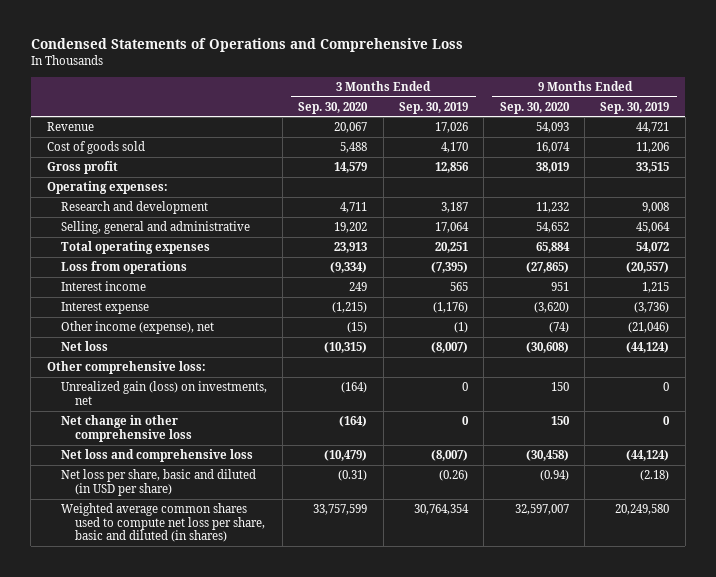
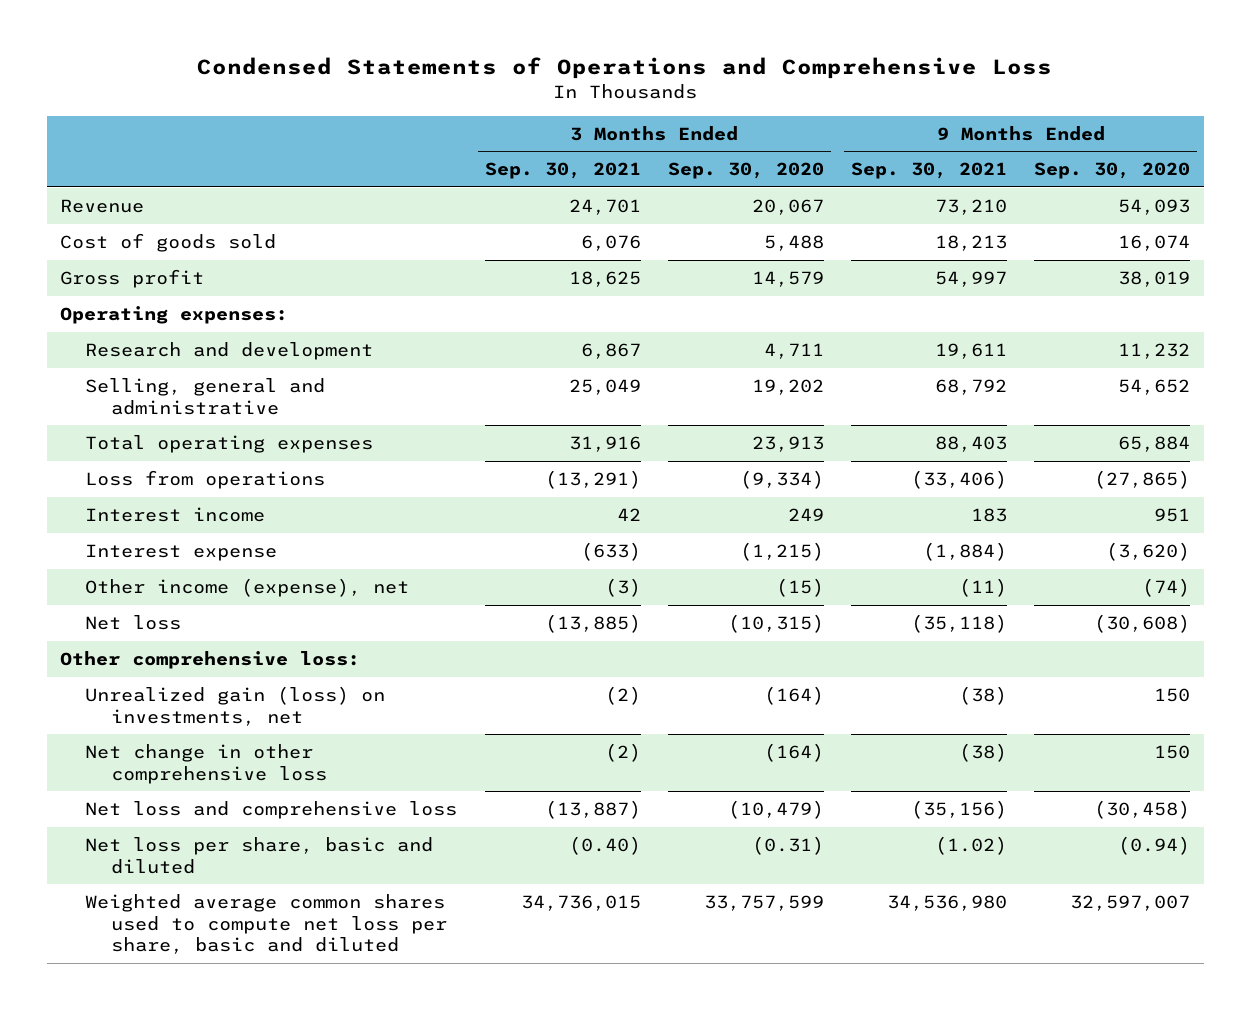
[399,101,469,114] Sep. 30, 2019 -> none
[600,101,670,114] Sep. 30, 2019 -> none
none -> [484,162,641,180] Sep. 30, 2021
none -> [851,162,1008,180] Sep. 30, 2021
[60,469,256,496] Net loss per share, basic and diluted (in USD per share) -> [85,837,434,874] Net loss per share, basic and diluted
[60,503,265,543] Weighted average common shares used to compute net loss per share, basic and diluted (in shares) -> [85,894,447,955] Weighted average common shares used to compute net loss per share, basic and diluted

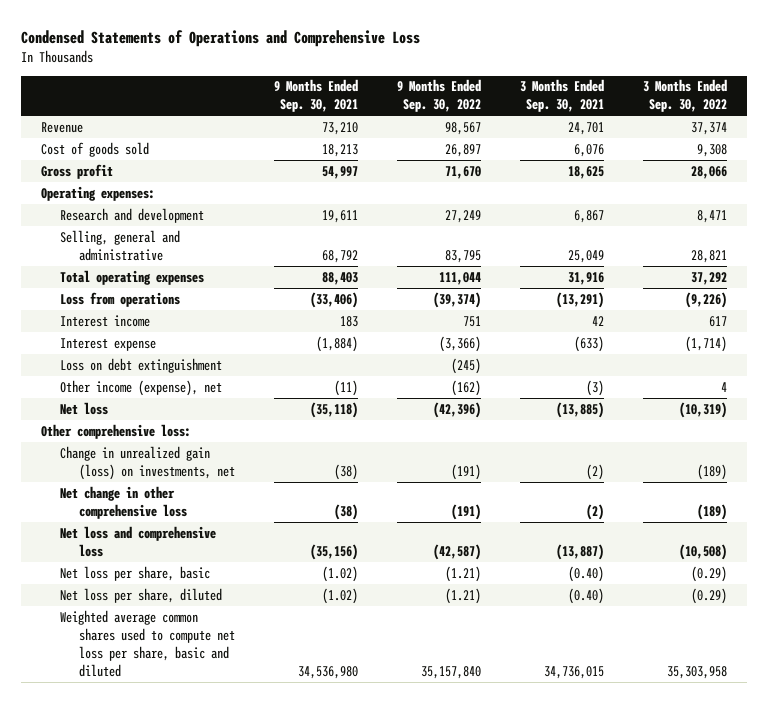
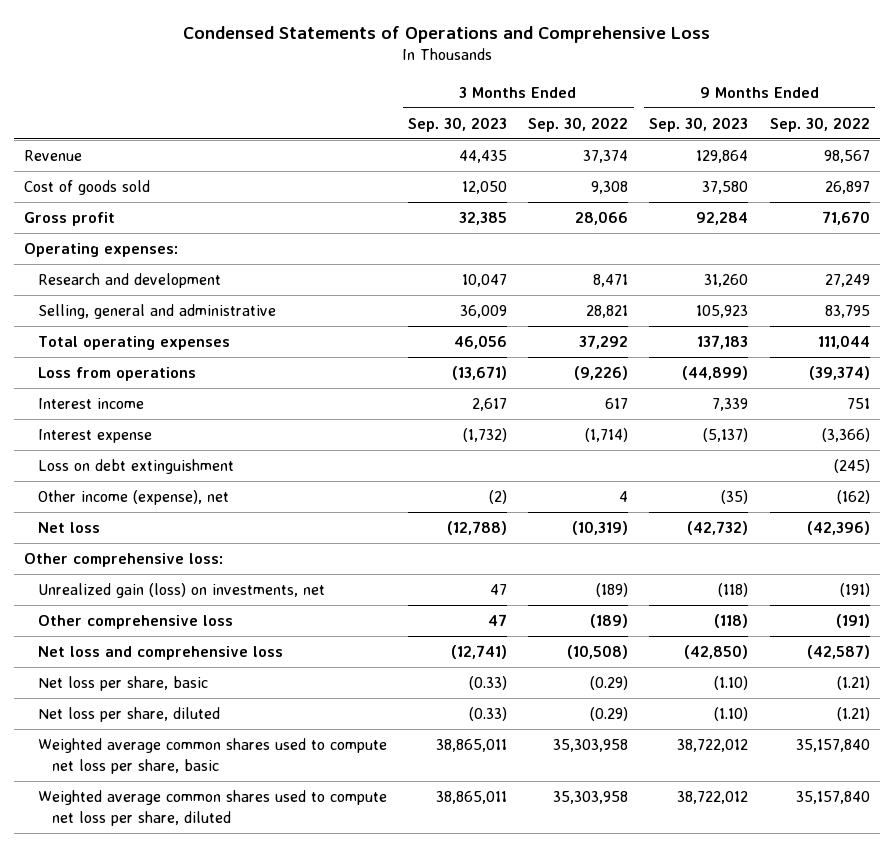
[273,79,358,113] 9 Months Ended Sep. 30, 2021 -> none
[520,79,605,113] 3 Months Ended Sep. 30, 2021 -> none
none -> [408,116,508,132] Sep. 30, 2023
none -> [649,116,749,132] Sep. 30, 2023
[59,445,235,480] Change in unrealized gain (loss) on investments, net -> [37,583,325,599] Unrealized gain (loss) on investments, net
[59,485,187,519] Net change in other comprehensive loss -> [37,615,233,630] Other comprehensive loss
[59,609,235,677] Weighted average common shares used to compute net loss per share, basic and diluted -> [37,738,387,774] Weighted average common shares used to compute net loss per share, basic
none -> [37,790,387,826] Weighted average common shares used to compute net loss per share, diluted

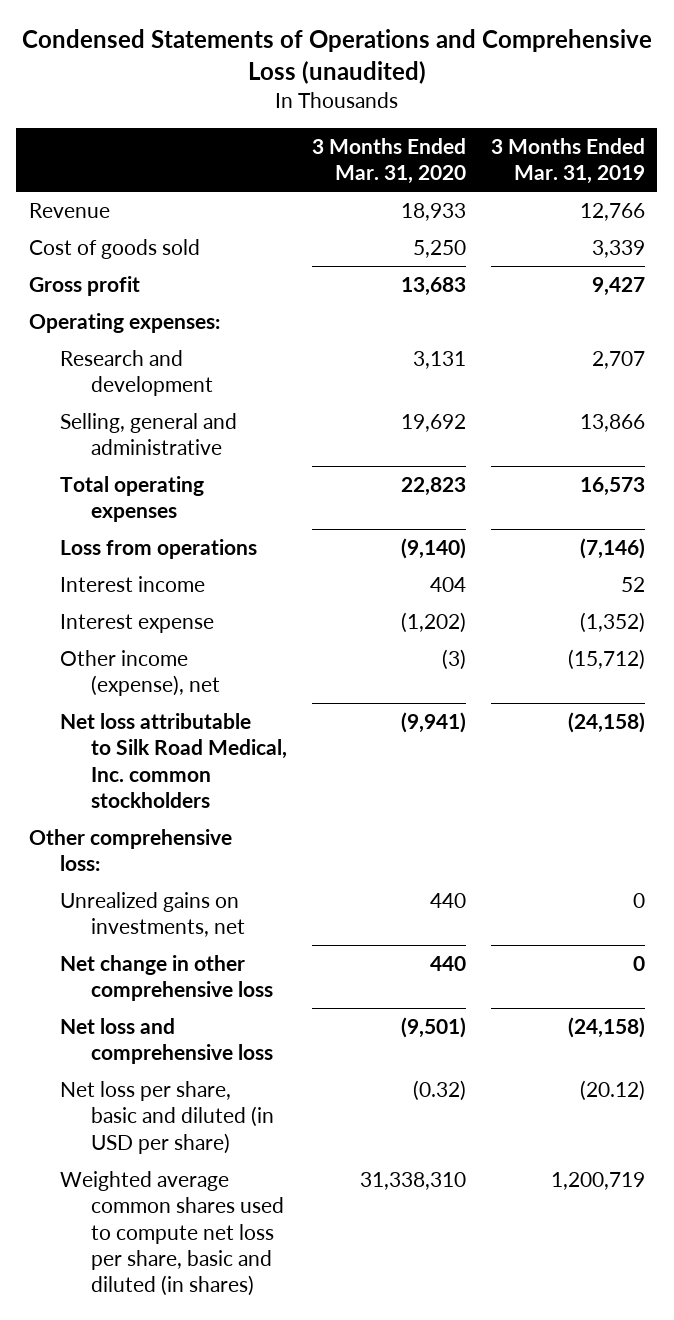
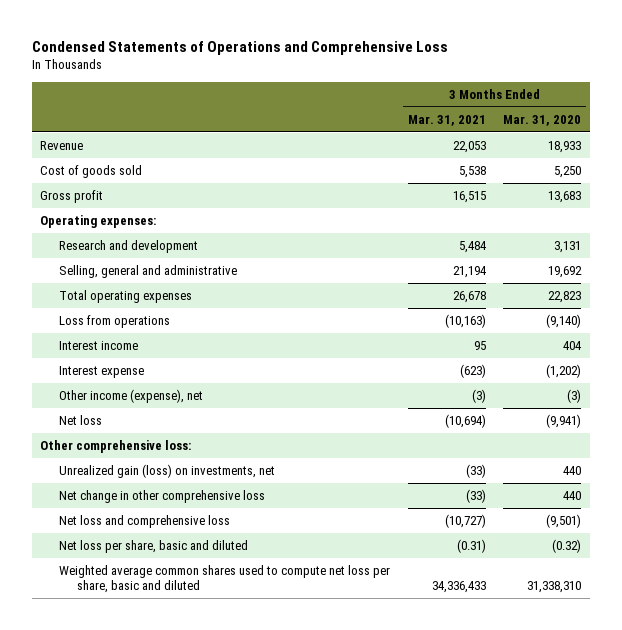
[21,29,652,84] Condensed Statements of Operations and Comprehensive Loss (unaudited) -> [31,40,448,55] Condensed Statements of Operations and Comprehensive Loss
[490,137,645,185] 3 Months Ended Mar. 31, 2019 -> none
none -> [407,114,486,126] Mar. 31, 2021
[59,712,287,808] Net loss attributable to Silk Road Medical, Inc. common stockholders -> [58,415,102,426] Net loss
[59,891,245,938] Unrealized gains on investments, net -> [58,464,275,479] Unrealized gain (loss) on investments, net
[59,1080,274,1154] Net loss per share, basic and diluted (in USD per share) -> [58,540,248,554] Net loss per share, basic and diluted
[59,1170,284,1297] Weighted average common shares used to compute net loss per share, basic and diluted (in shares) -> [58,565,390,594] Weighted average common shares used to compute net loss per share, basic and diluted

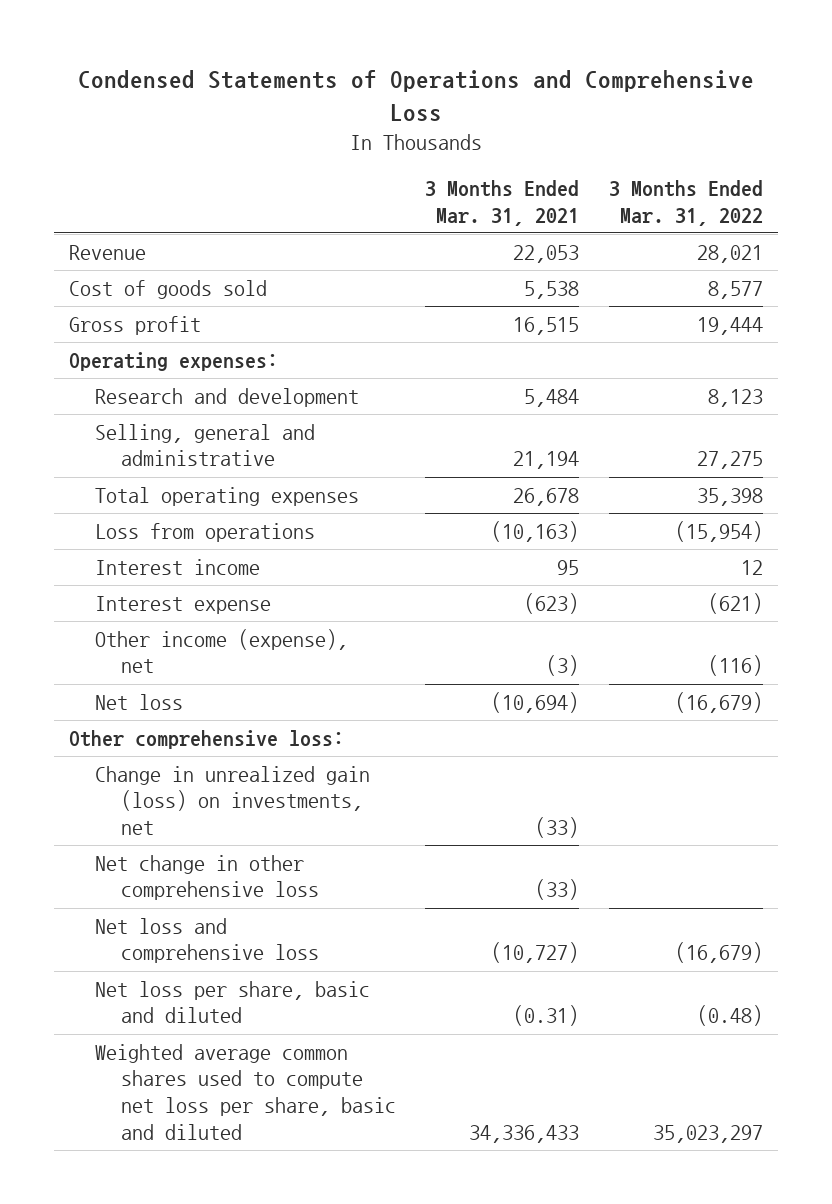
[503,114,582,126] Mar. 31, 2020 -> none
none -> [608,180,763,226] 3 Months Ended Mar. 31, 2022
[58,464,275,479] Unrealized gain (loss) on investments, net -> [95,765,371,836] Change in unrealized gain (loss) on investments, net

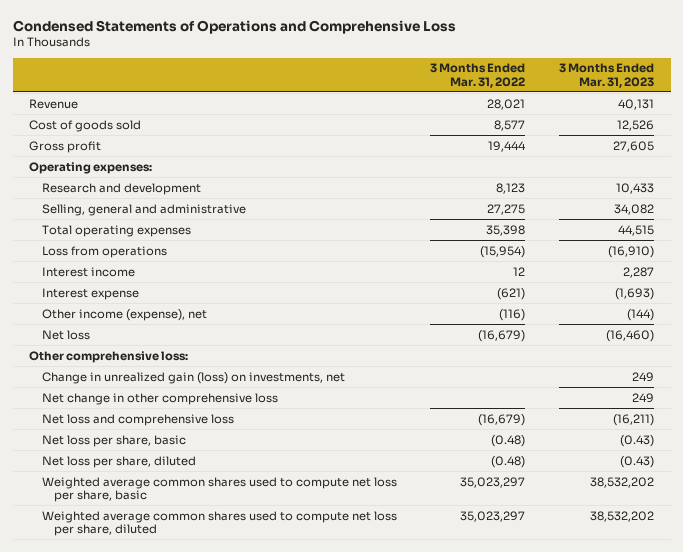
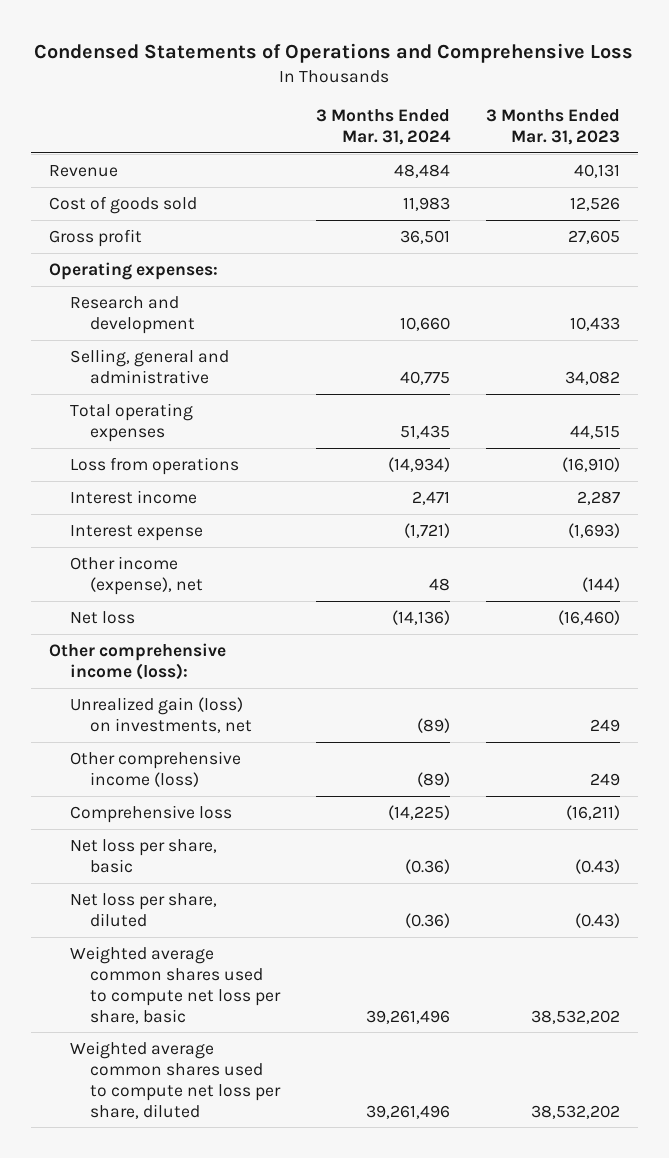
[430,63,526,88] 3 Months Ended Mar. 31, 2022 -> none
none -> [316,109,452,145] 3 Months Ended Mar. 31, 2024
[29,350,189,363] Other comprehensive loss: -> [48,642,226,680] Other comprehensive income (loss):
[41,371,345,384] Change in unrealized gain (loss) on investments, net -> [69,696,253,733] Unrealized gain (loss) on investments, net
[41,392,278,405] Net change in other comprehensive loss -> [69,750,241,787] Other comprehensive income (loss)
[41,413,234,426] Net loss and comprehensive loss -> [69,804,232,823] Comprehensive loss

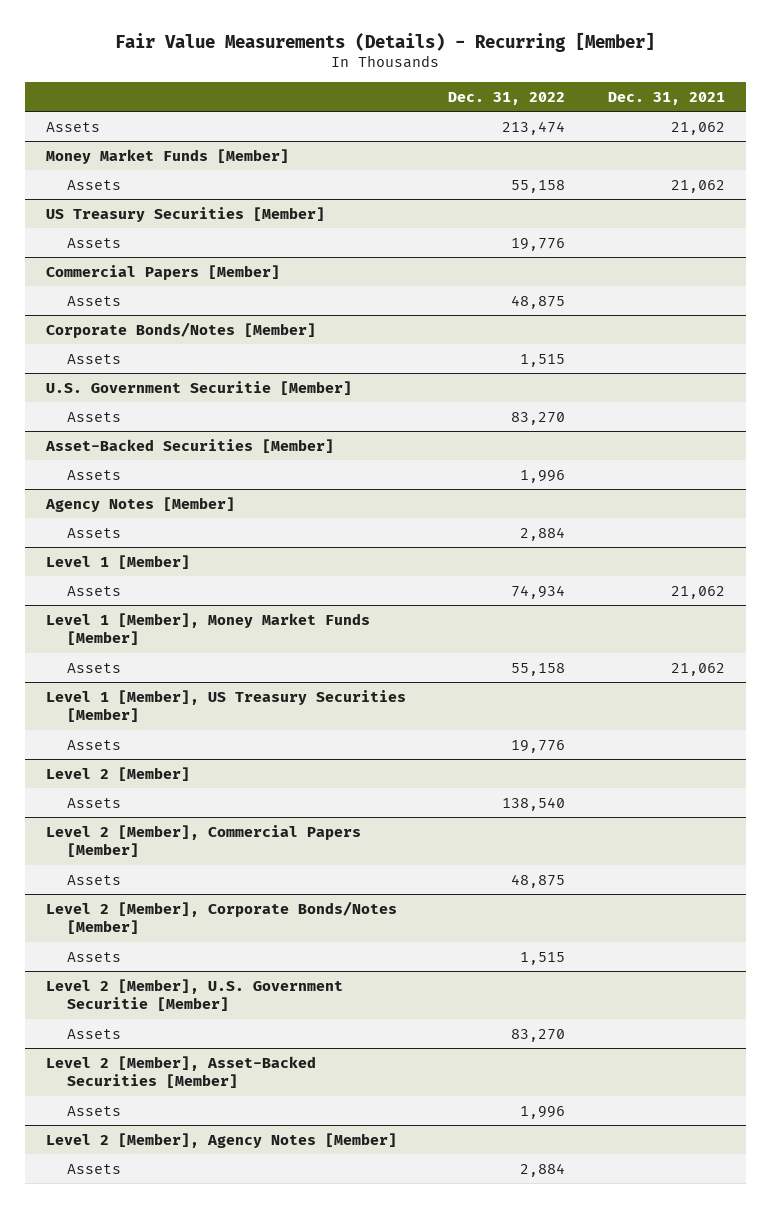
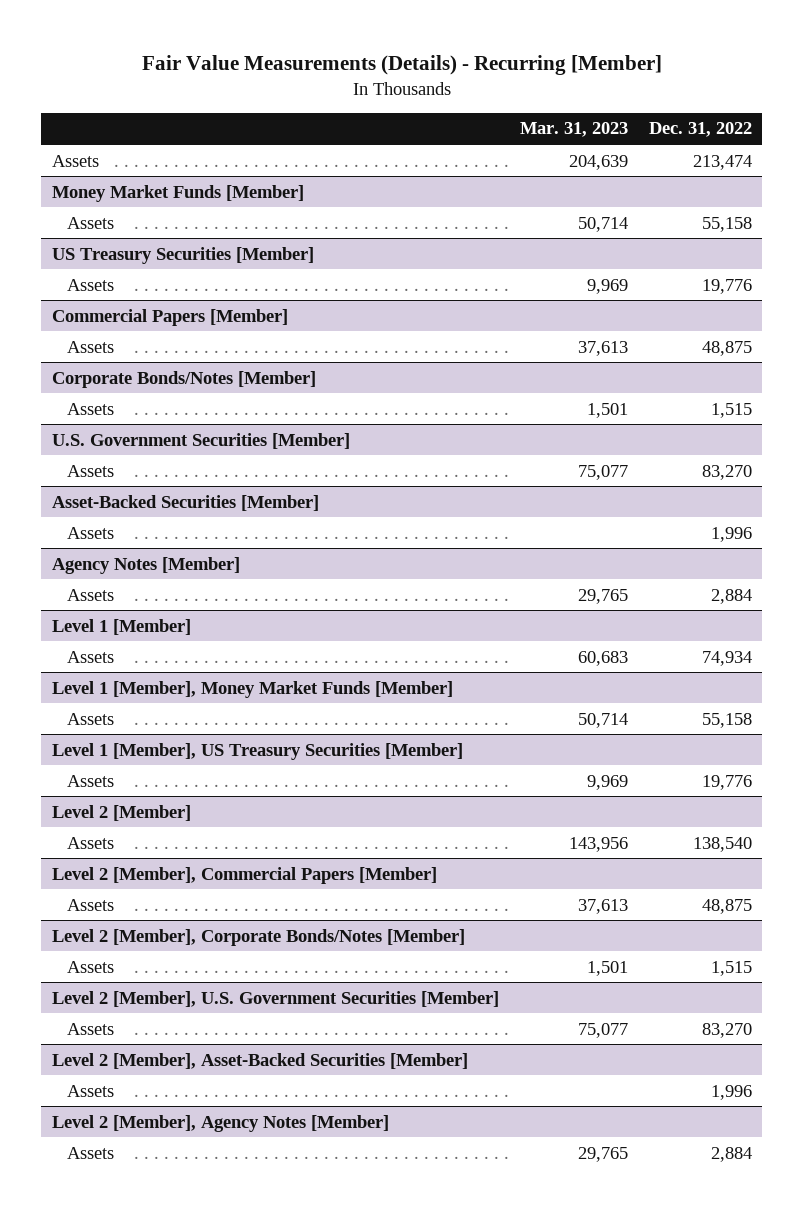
[607,91,725,105] Dec. 31, 2021 -> none
none -> [519,122,628,138] Mar. 31, 2023
[46,380,353,395] U.S. Government Securitie [Member] -> [51,432,350,449] U.S. Government Securities [Member]
[46,978,344,1012] Level 2 [Member], U.S. Government Securitie [Member] -> [51,990,499,1007] Level 2 [Member], U.S. Government Securities [Member]

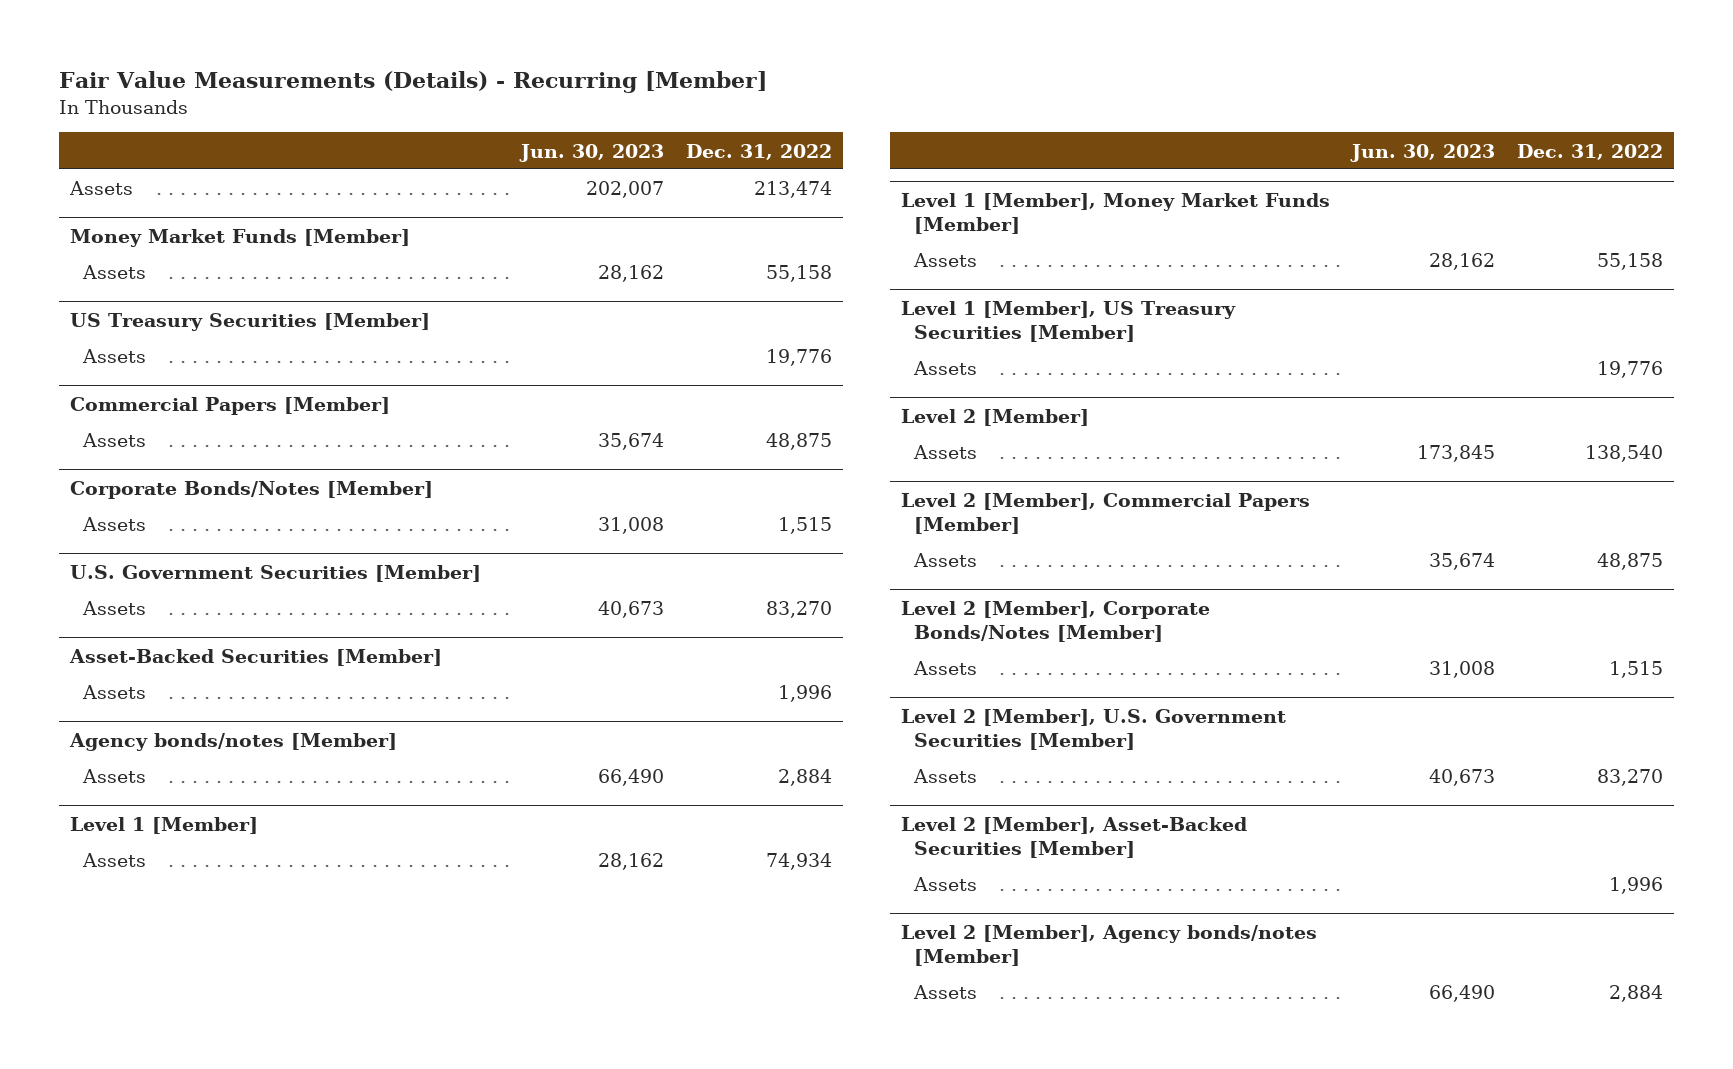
[519,122,628,138] Mar. 31, 2023 -> none
none -> [518,143,664,162] Jun. 30, 2023
[51,556,240,574] Agency Notes [Member] -> [68,732,397,751] Agency bonds/notes [Member]
[51,1114,389,1132] Level 2 [Member], Agency Notes [Member] -> [901,924,1318,966] Level 2 [Member], Agency bonds/notes [Member]

